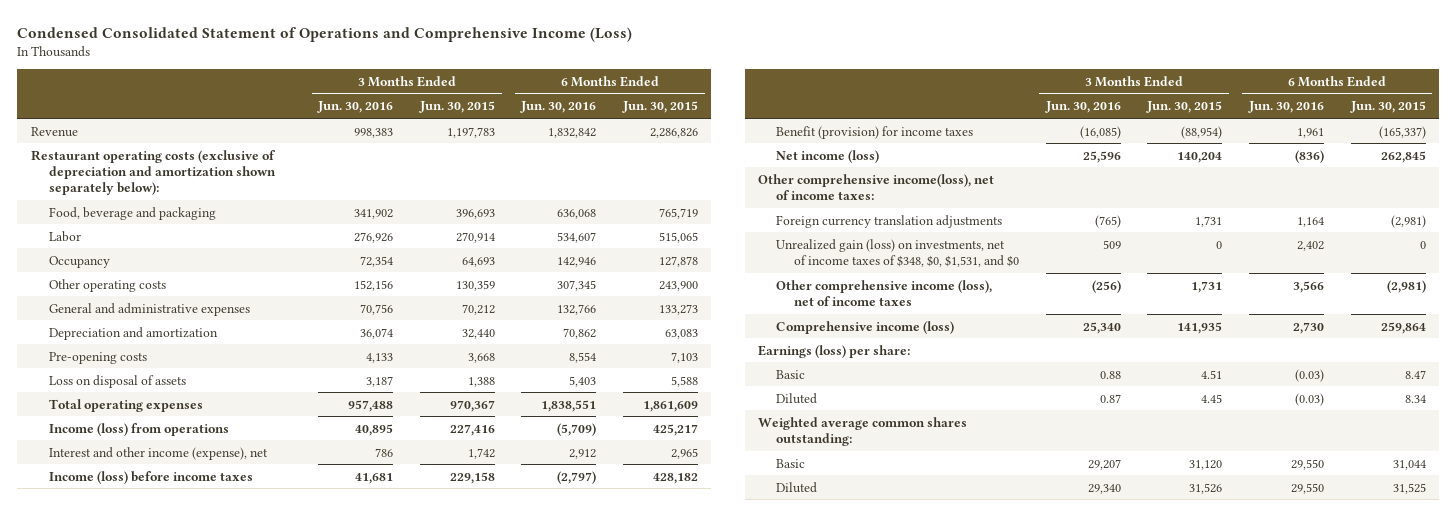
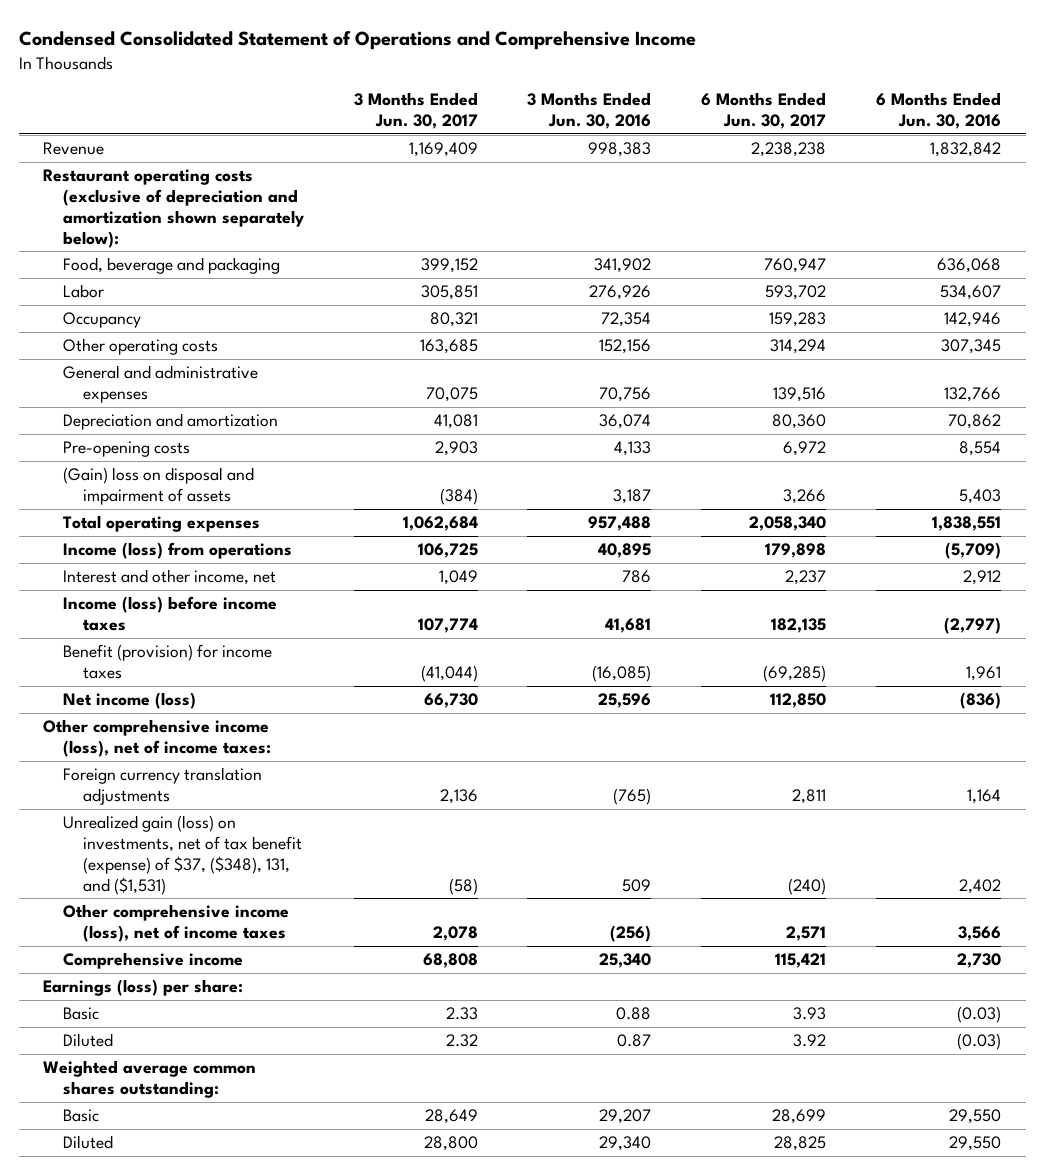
[17,26,633,42] Condensed Consolidated Statement of Operations and Comprehensive Income (Loss) -> [18,31,696,51] Condensed Consolidated Statement of Operations and Comprehensive Income
[418,101,495,114] Jun. 30, 2015 -> none
[622,101,699,114] Jun. 30, 2015 -> none
none -> [353,92,478,129] 3 Months Ended Jun. 30, 2017
none -> [701,92,827,129] 6 Months Ended Jun. 30, 2017
[48,374,186,388] Loss on disposal of assets -> [63,467,255,505] (Gain) loss on disposal and impairment of assets
[48,446,268,460] Interest and other income (expense), net -> [63,569,277,586] Interest and other income, net
[758,173,995,200] Other comprehensive income(loss), net of income taxes: -> [43,719,272,757] Other comprehensive income (loss), net of income taxes:
[776,238,1020,267] Unrealized gain (loss) on investments, net of income taxes of $348, $0, $1,531, and $0 -> [63,815,302,895] Unrealized gain (loss) on investments, net of tax benefit (expense) of $37, ($348), 131, and ($1,531)
[776,320,955,334] Comprehensive income (loss) -> [63,952,244,970] Comprehensive income

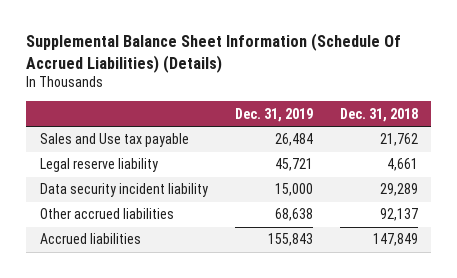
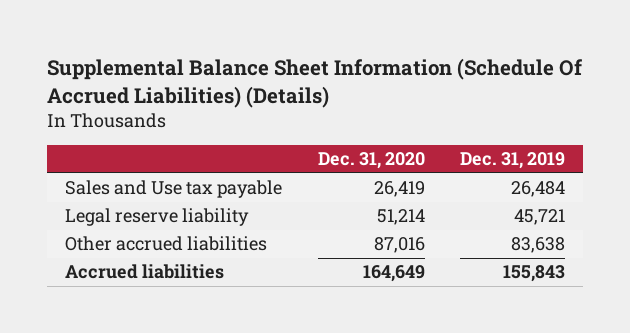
[339,107,418,122] Dec. 31, 2018 -> none
none -> [317,152,425,170] Dec. 31, 2020
[39,183,208,198] Data security incident liability -> none
[274,208,313,222] 68,638 -> [511,237,566,254] 83,638

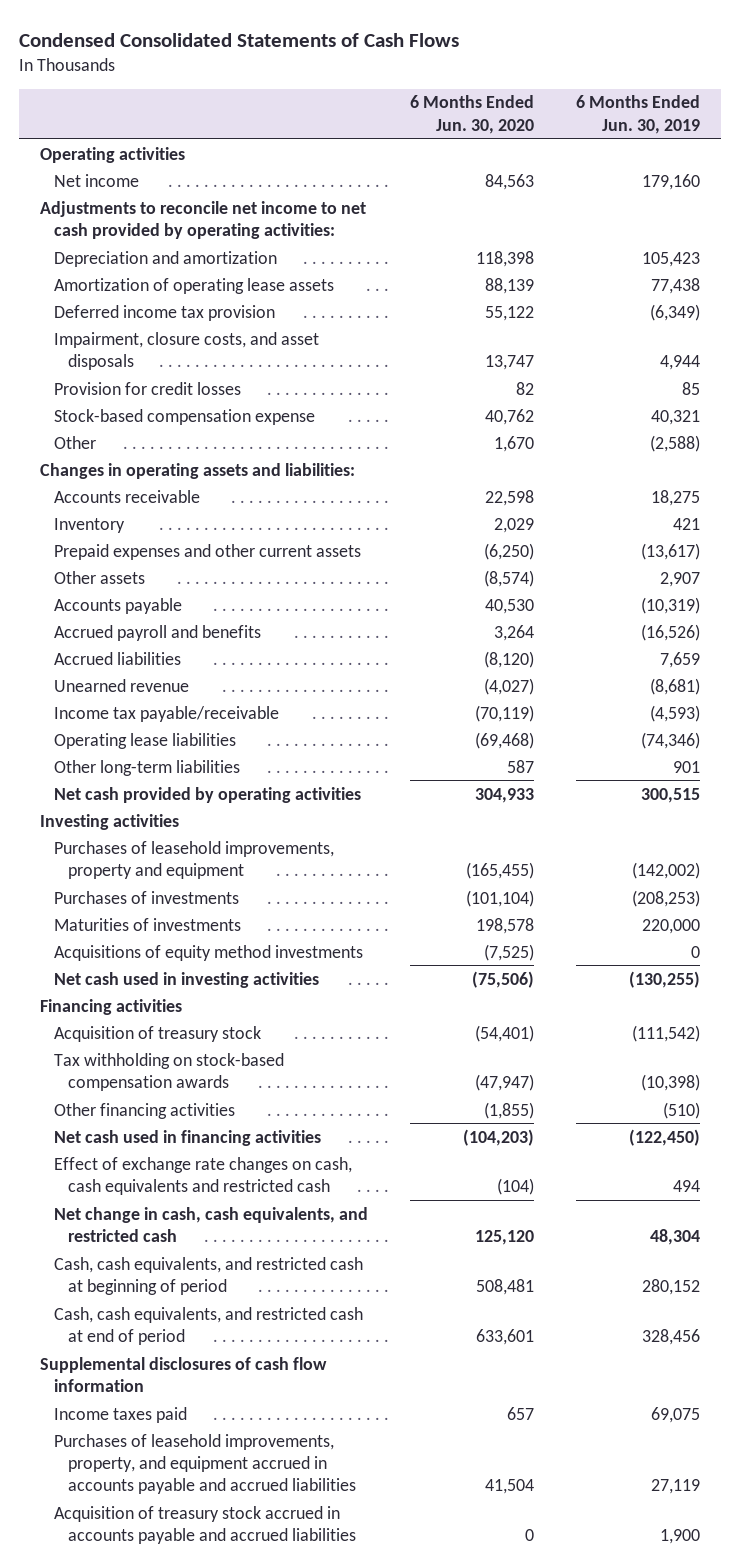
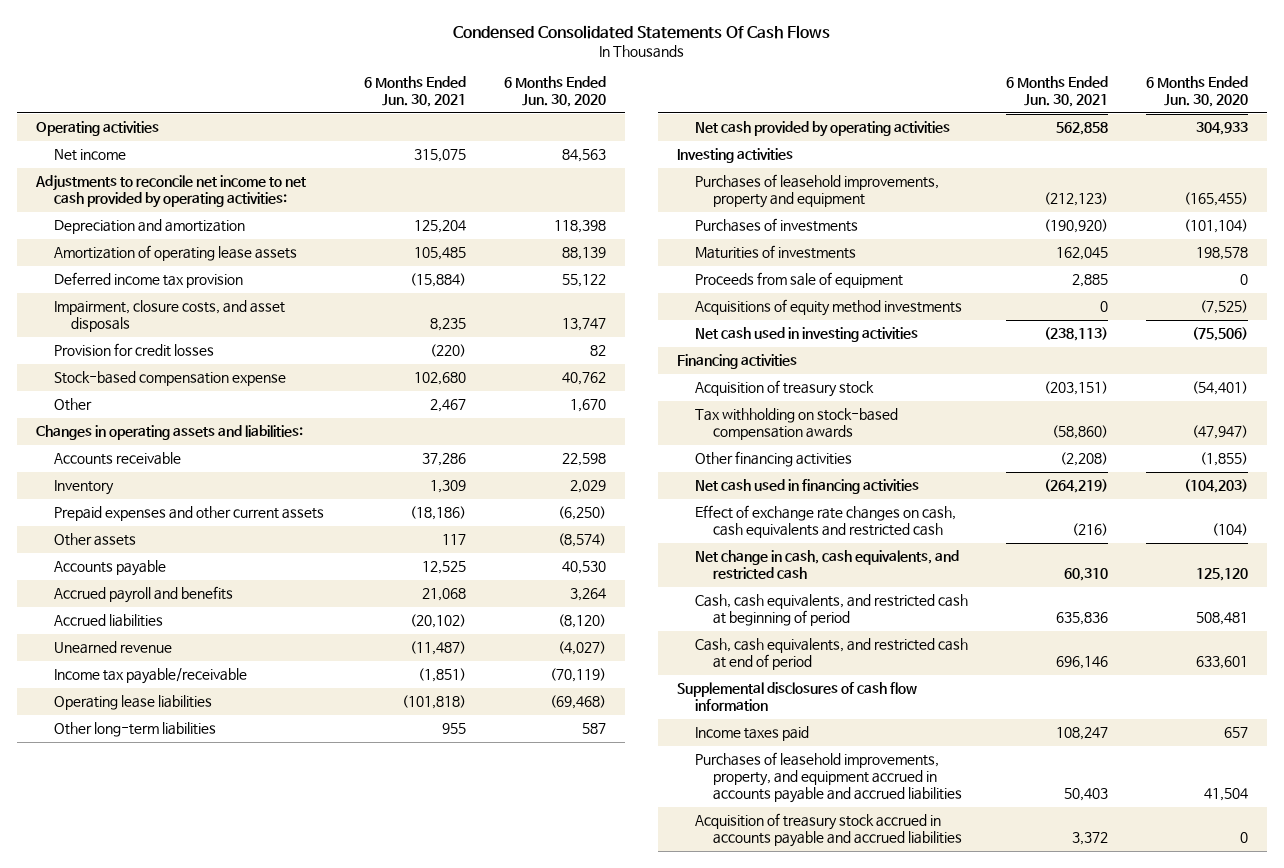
[19,33,460,48] Condensed Consolidated Statements of Cash Flows -> [452,24,830,39] Condensed Consolidated Statements Of Cash Flows
[576,95,701,134] 6 Months Ended Jun. 30, 2019 -> none
none -> [364,76,467,108] 6 Months Ended Jun. 30, 2021
none -> [694,272,903,289] Proceeds from sale of equipment

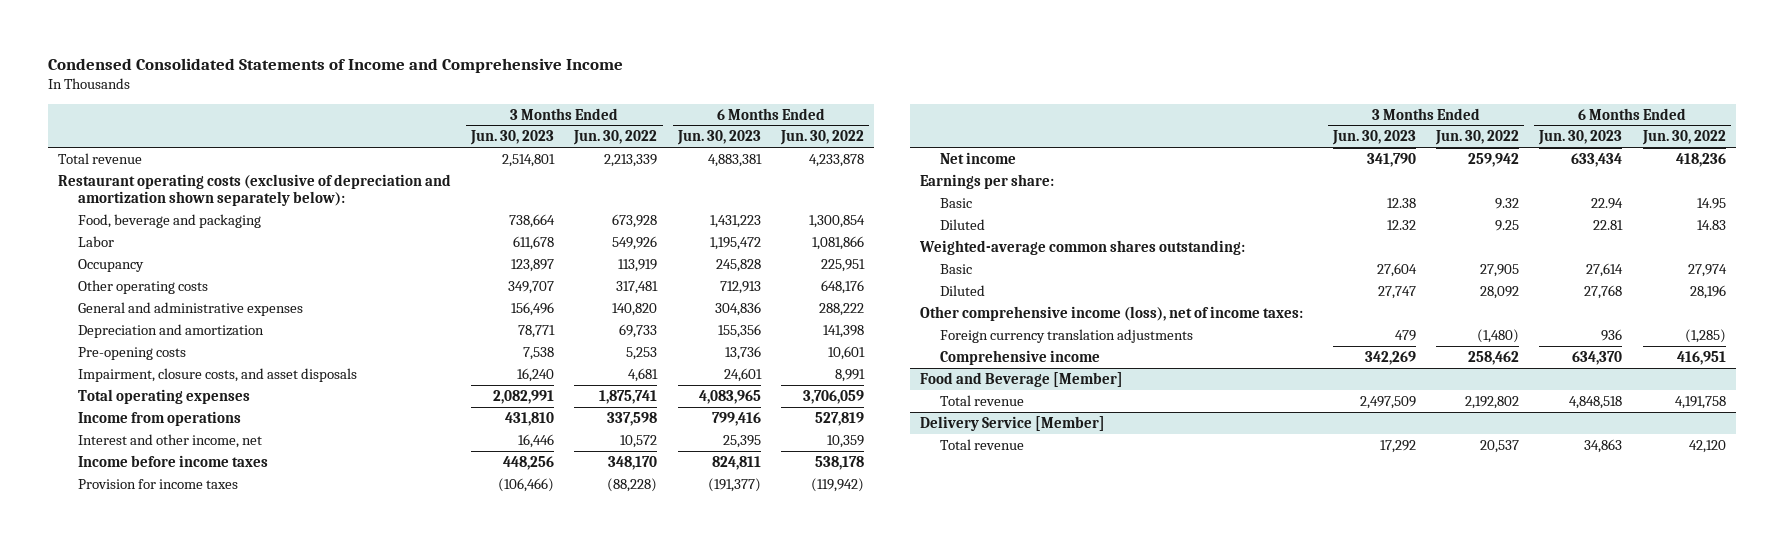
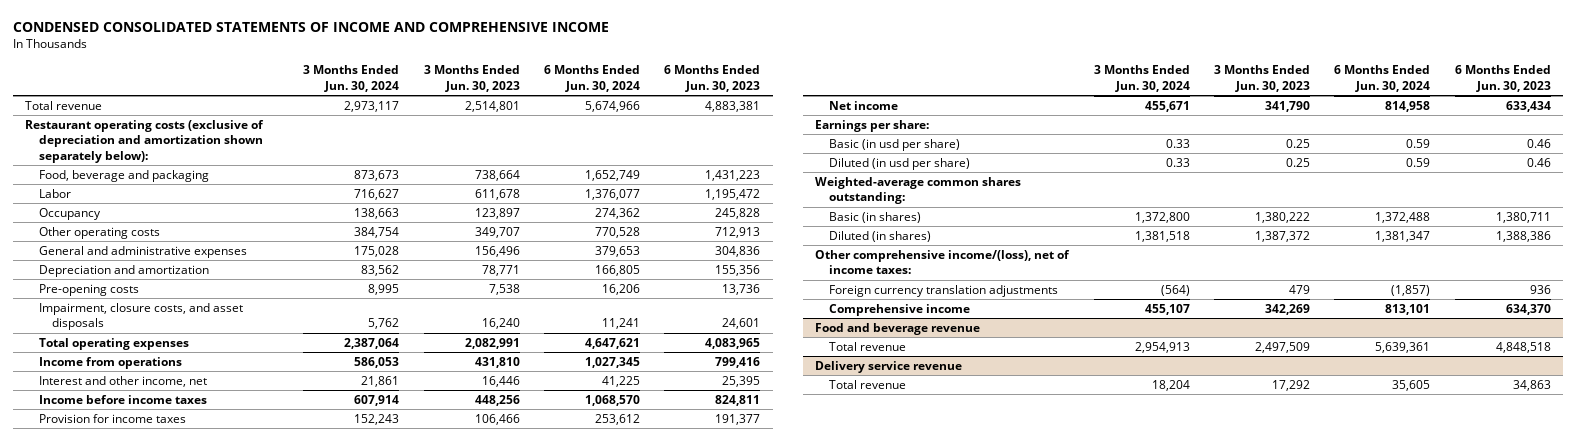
[47,58,623,74] Condensed Consolidated Statements of Income and Comprehensive Income -> [12,21,609,32] CONDENSED CONSOLIDATED STATEMENTS OF INCOME AND COMPREHENSIVE INCOME
[573,130,658,146] Jun. 30, 2022 -> none
[779,130,864,146] Jun. 30, 2022 -> none
none -> [303,65,400,92] 3 Months Ended Jun. 30, 2024
none -> [544,65,641,92] 6 Months Ended Jun. 30, 2024
[498,477,555,492] (106,466) -> [474,413,520,425] 106,466
[707,477,761,492] (191,377) -> [715,413,761,425] 191,377
[939,197,972,208] Basic -> [829,138,961,151] Basic (in usd per share)
[1387,197,1417,208] 12.38 -> [1286,138,1311,148] 0.25
[1591,197,1624,209] 22.94 -> [1526,138,1551,148] 0.46
[939,218,985,230] Diluted -> [829,157,971,170] Diluted (in usd per share)
[1387,219,1417,230] 12.32 -> [1286,157,1311,167] 0.25
[1593,219,1624,230] 22.81 -> [1526,157,1551,167] 0.46
[939,263,972,274] Basic -> [829,211,922,223] Basic (in shares)
[1377,262,1418,277] 27,604 -> [1255,211,1311,223] 1,380,222
[1586,262,1624,277] 27,614 -> [1495,211,1551,223] 1,380,711
[939,284,985,296] Diluted -> [829,230,932,242] Diluted (in shares)
[1378,285,1417,299] 27,747 -> [1255,230,1311,242] 1,387,372
[1584,284,1623,299] 27,768 -> [1495,230,1551,242] 1,388,386
[919,305,1303,321] Other comprehensive income (loss), net of income taxes: -> [815,249,1071,275] Other comprehensive income/(loss), net of income taxes:
[919,371,1123,387] Food and Beverage [Member] -> [815,322,981,335] Food and beverage revenue
[919,415,1105,431] Delivery Service [Member] -> [815,360,963,373] Delivery service revenue

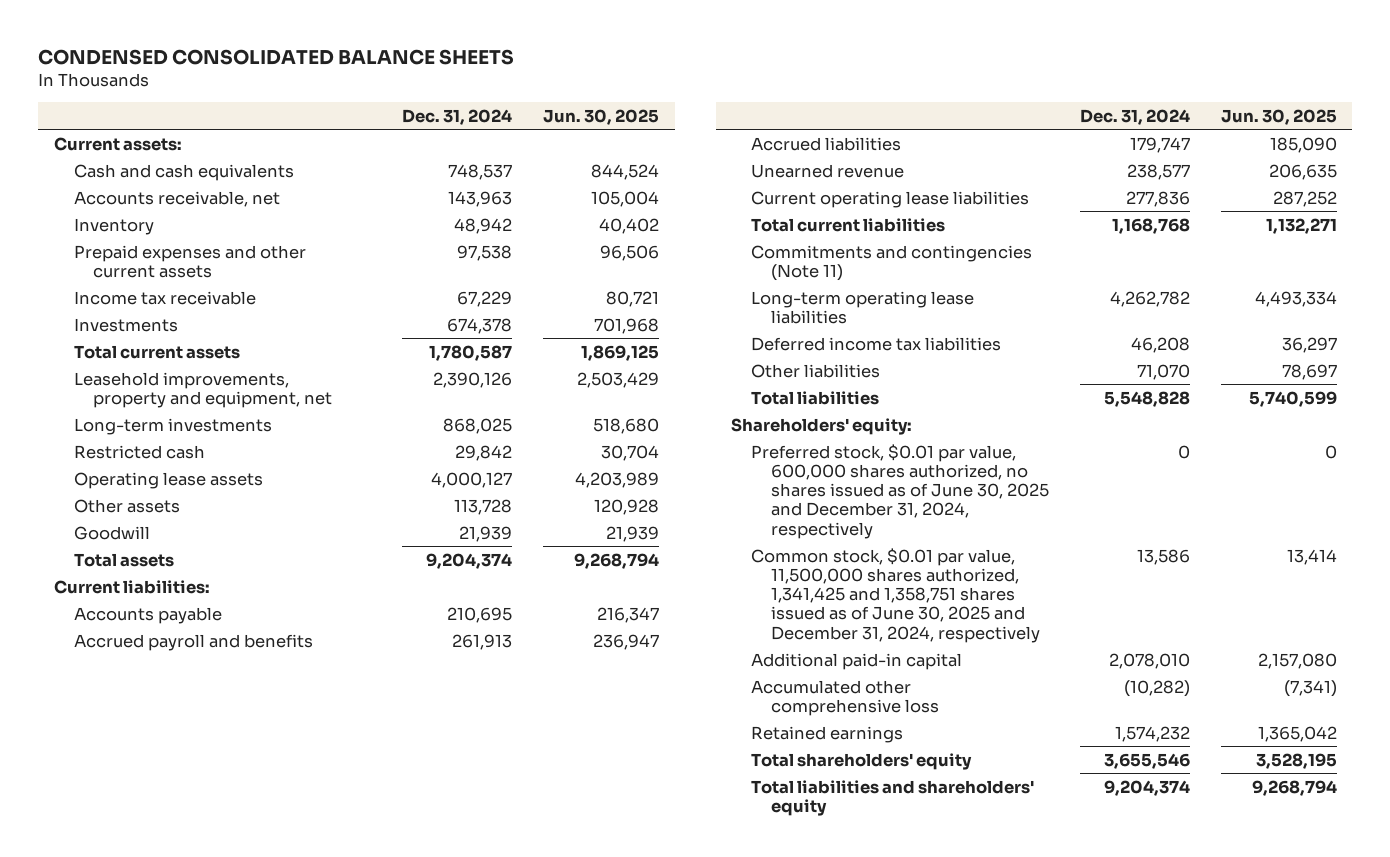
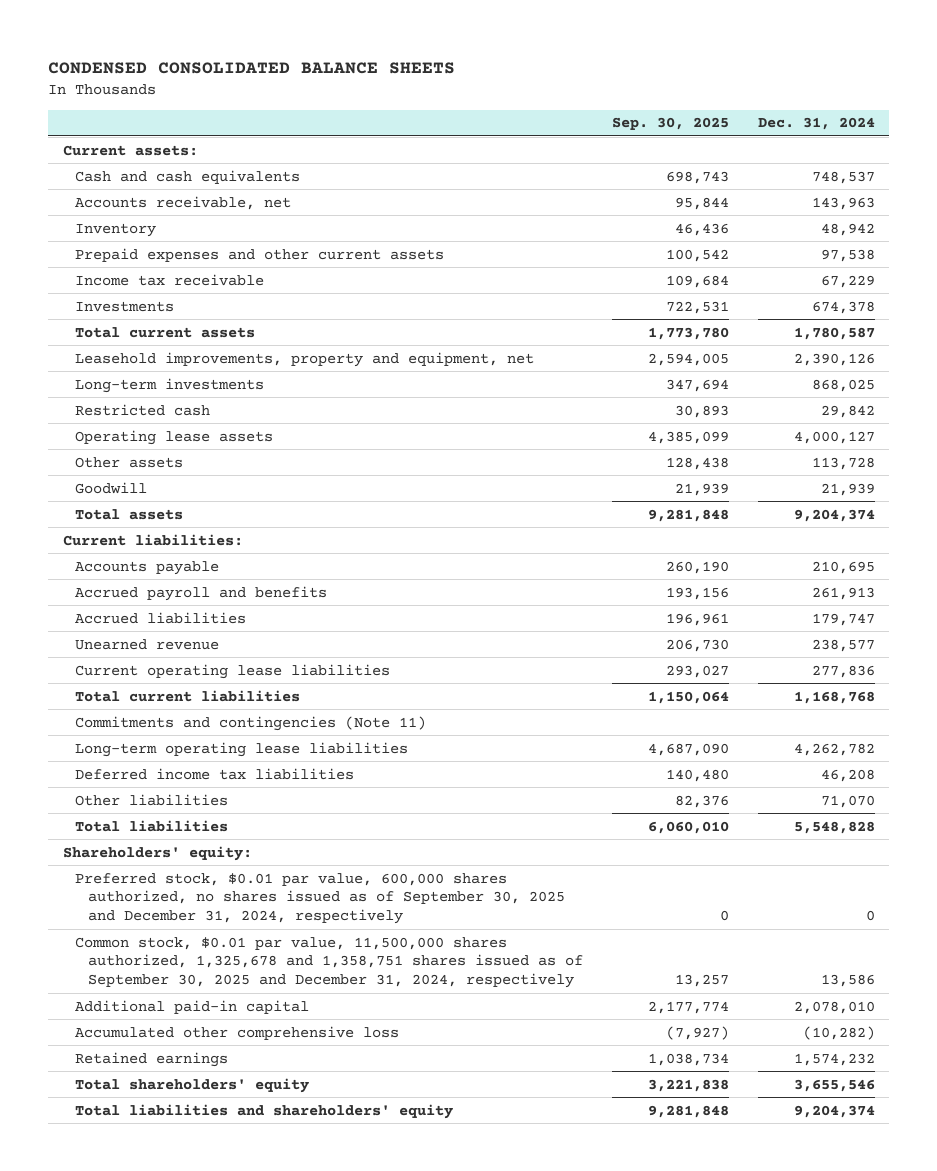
[543,108,660,125] Jun. 30, 2025 -> none
none -> [611,117,729,131] Sep. 30, 2025
[750,443,1049,539] Preferred stock, $0.01 par value, 600,000 shares authorized, no shares issued as of June 30, 2025 and December 31, 2024, respectively -> [75,872,565,924] Preferred stock, $0.01 par value, 600,000 shares authorized, no shares issued as of September 30, 2025 and December 31, 2024, respectively
[750,547,1040,643] Common stock, $0.01 par value, 11,500,000 shares authorized, 1,341,425 and 1,358,751 shares issued as of June 30, 2025 and December 31, 2024, respectively -> [75,936,583,988] Common stock, $0.01 par value, 11,500,000 shares authorized, 1,325,678 and 1,358,751 shares issued as of September 30, 2025 and December 31, 2024, respectively

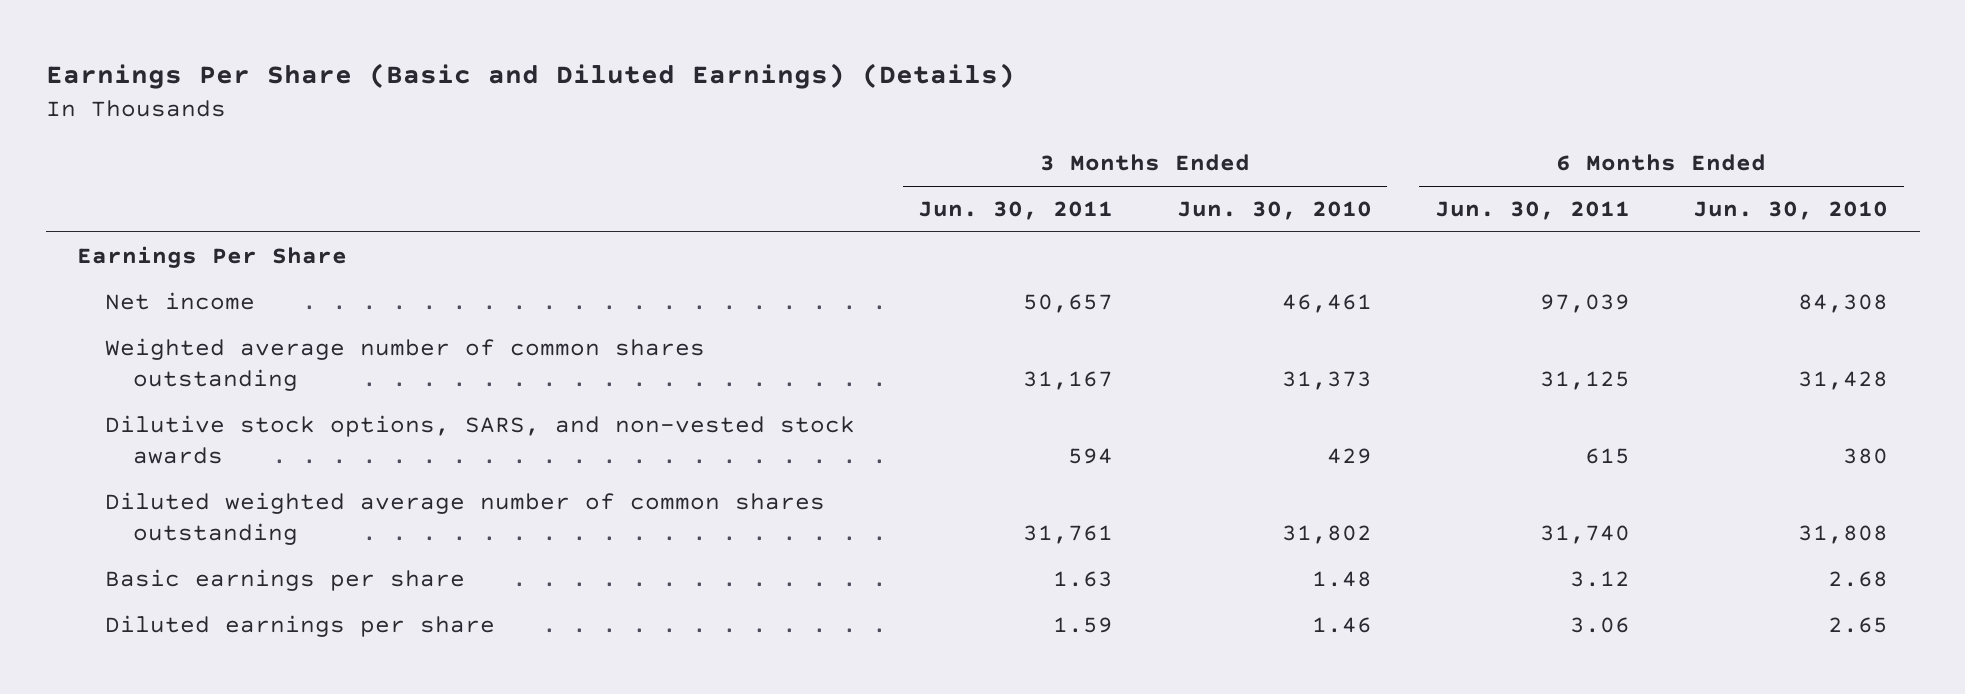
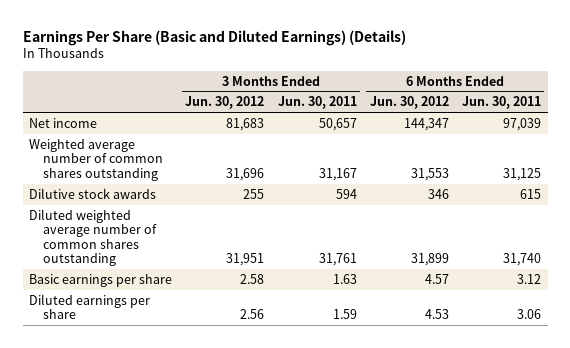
[1176,200,1372,220] Jun. 30, 2010 -> none
[1692,200,1888,220] Jun. 30, 2010 -> none
none -> [185,96,265,110] Jun. 30, 2012
none -> [369,96,449,110] Jun. 30, 2012
[77,245,348,268] Earnings Per Share -> none
[105,414,856,465] Dilutive stock options, SARS, and non-vested stock awards -> [29,187,157,199] Dilutive stock awards

